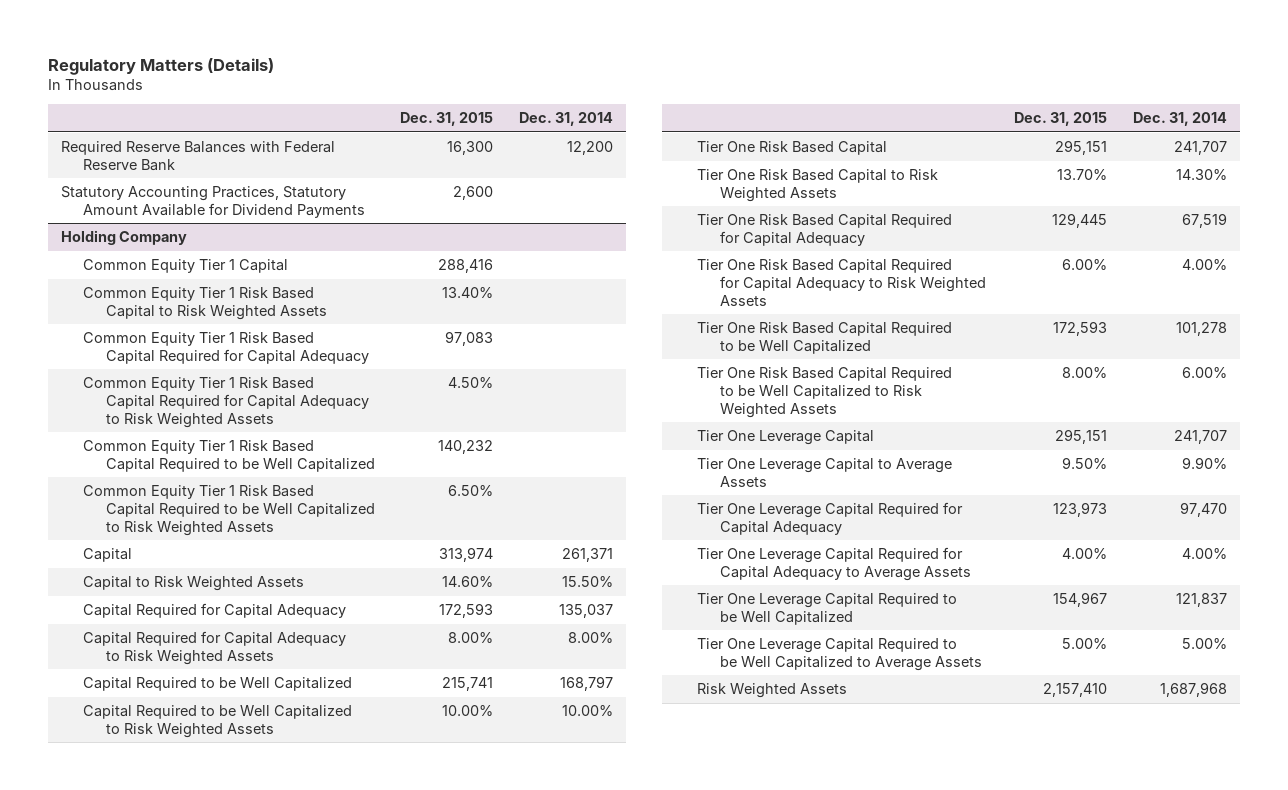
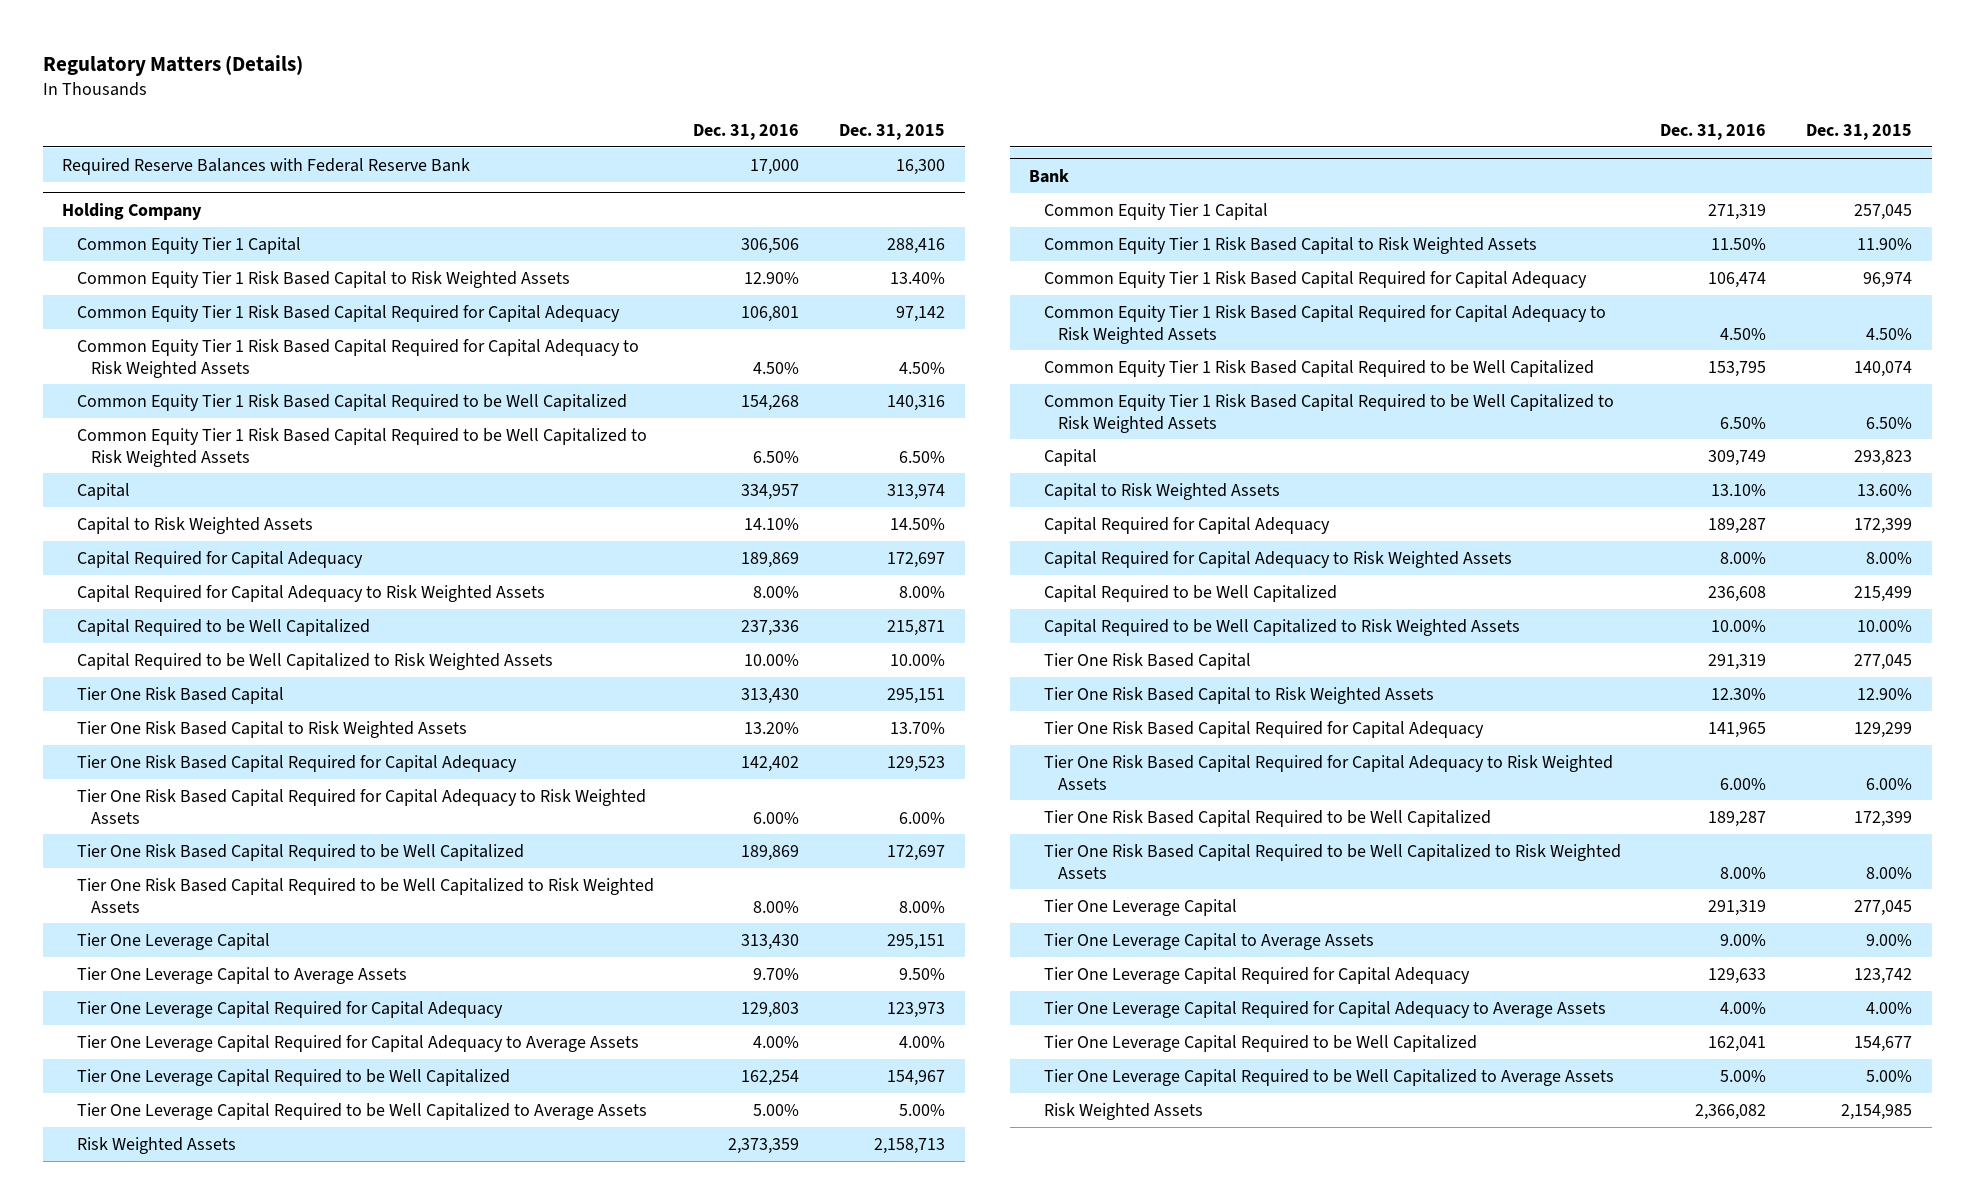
[519,112,614,127] Dec. 31, 2014 -> none
none -> [693,123,800,140] Dec. 31, 2016
[61,186,366,218] Statutory Accounting Practices, Statutory Amount Available for Dividend Payments -> none
[445,331,494,347] 97,083 -> [895,305,945,322] 97,142
[438,440,494,455] 140,232 -> [886,394,945,411] 140,316
[442,576,494,588] 14.60% -> [889,517,945,530] 14.50%
[439,603,494,619] 172,593 -> [886,551,945,568] 172,697
[442,677,494,692] 215,741 -> [886,619,945,636] 215,871
[1052,213,1108,229] 129,445 -> [886,755,945,772] 129,523
[1053,321,1108,337] 172,593 -> [886,844,945,861] 172,697
[1043,683,1108,698] 2,157,410 -> [873,1137,945,1154] 2,158,713
none -> [1029,168,1070,183] Bank
none -> [1043,202,1268,220] Common Equity Tier 1 Capital
none -> [1043,236,1537,254] Common Equity Tier 1 Risk Based Capital to Risk Weighted Assets
none -> [1043,270,1587,288] Common Equity Tier 1 Risk Based Capital Required for Capital Adequacy
none -> [1043,304,1606,344] Common Equity Tier 1 Risk Based Capital Required for Capital Adequacy to Risk Weighted Assets
none -> [1043,359,1594,377] Common Equity Tier 1 Risk Based Capital Required to be Well Capitalized
none -> [1043,393,1614,433] Common Equity Tier 1 Risk Based Capital Required to be Well Capitalized to Risk Weighted Assets
none -> [1043,448,1097,466] Capital
none -> [1043,482,1280,500] Capital to Risk Weighted Assets
none -> [1043,516,1330,534] Capital Required for Capital Adequacy
none -> [1043,550,1512,568] Capital Required for Capital Adequacy to Risk Weighted Assets
none -> [1043,584,1337,602] Capital Required to be Well Capitalized
none -> [1043,618,1520,636] Capital Required to be Well Capitalized to Risk Weighted Assets
none -> [1043,652,1251,670] Tier One Risk Based Capital
none -> [1043,686,1434,704] Tier One Risk Based Capital to Risk Weighted Assets
none -> [1043,720,1484,738] Tier One Risk Based Capital Required for Capital Adequacy
none -> [1043,754,1613,790] Tier One Risk Based Capital Required for Capital Adequacy to Risk Weighted Assets
none -> [1043,809,1491,827] Tier One Risk Based Capital Required to be Well Capitalized
none -> [1043,843,1621,879] Tier One Risk Based Capital Required to be Well Capitalized to Risk Weighted Assets
none -> [1043,898,1237,916] Tier One Leverage Capital
none -> [1043,932,1374,950] Tier One Leverage Capital to Average Assets
none -> [1043,966,1470,984] Tier One Leverage Capital Required for Capital Adequacy
none -> [1043,1000,1606,1018] Tier One Leverage Capital Required for Capital Adequacy to Average Assets
none -> [1043,1034,1477,1052] Tier One Leverage Capital Required to be Well Capitalized
none -> [1043,1068,1614,1086] Tier One Leverage Capital Required to be Well Capitalized to Average Assets
none -> [1043,1102,1203,1120] Risk Weighted Assets

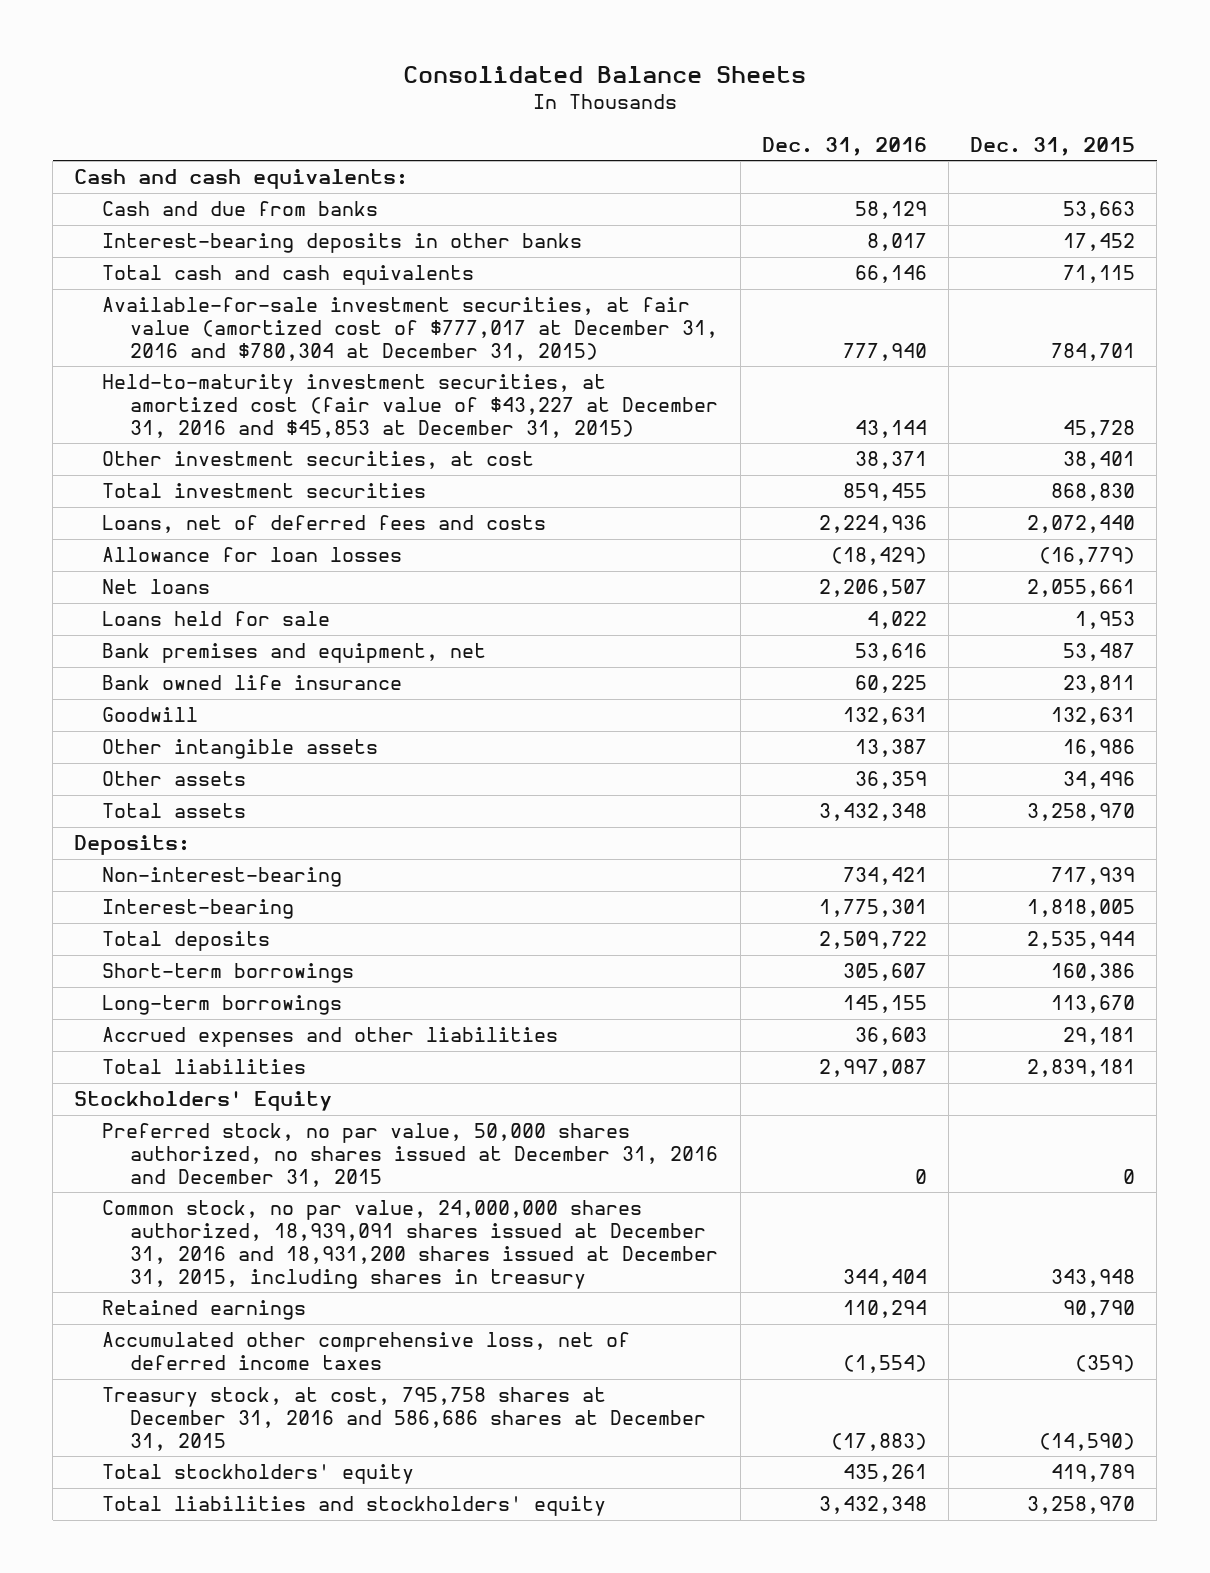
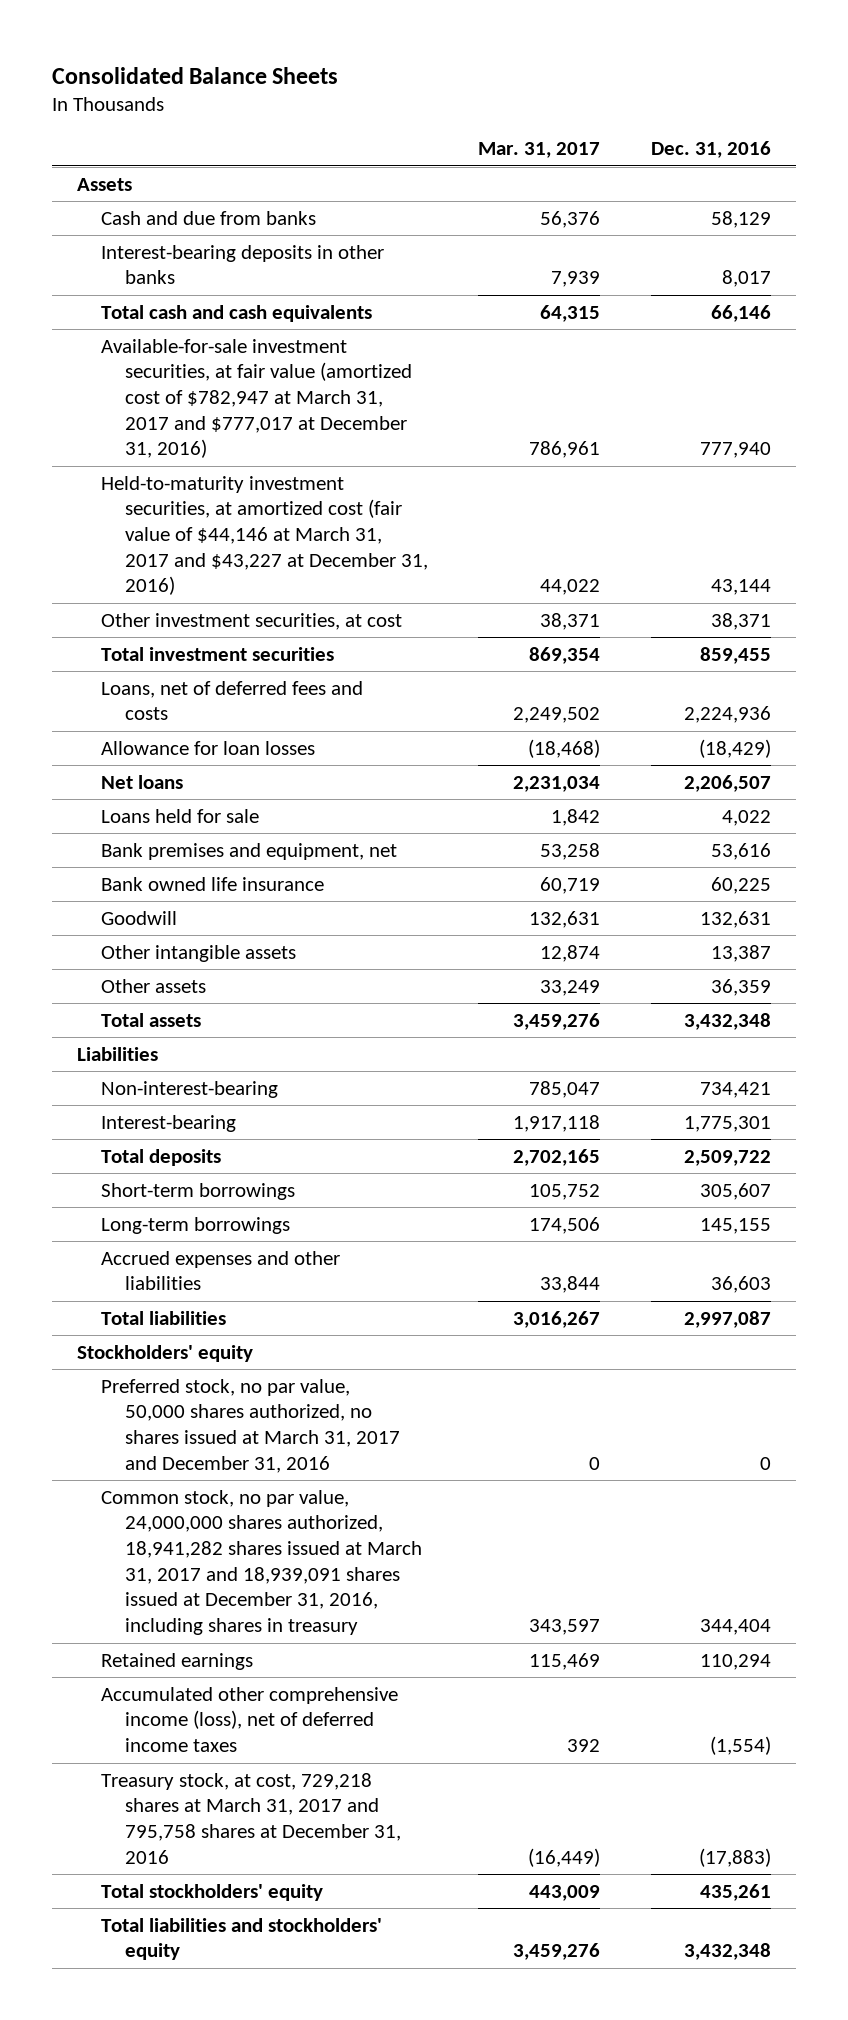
[970,136,1136,156] Dec. 31, 2015 -> none
none -> [478,142,601,159] Mar. 31, 2017
[74,169,409,190] Cash and cash equivalents: -> none
none -> [77,177,133,191] Assets
[102,297,719,361] Available-for-sale investment securities, at fair value (amortized cost of $777,017 at December 31, 2016 and $780,304 at December 31, 2015) -> [100,338,412,459] Available-for-sale investment securities, at fair value (amortized cost of $782,947 at March 31, 2017 and $777,017 at December 31, 2016)
[102,374,719,438] Held-to-maturity investment securities, at amortized cost (fair value of $43,227 at December 31, 2016 and $45,853 at December 31, 2015) -> [100,475,428,596] Held-to-maturity investment securities, at amortized cost (fair value of $44,146 at March 31, 2017 and $43,227 at December 31, 2016)
[74,835,191,856] Deposits: -> none
none -> [77,1046,159,1061] Liabilities
[74,1091,333,1112] Stockholders' Equity -> [77,1344,254,1362] Stockholders' equity
[102,1123,719,1187] Preferred stock, no par value, 50,000 shares authorized, no shares issued at December 31, 2016 and December 31, 2015 -> [100,1378,400,1473] Preferred stock, no par value, 50,000 shares authorized, no shares issued at March 31, 2017 and December 31, 2016
[102,1200,719,1289] Common stock, no par value, 24,000,000 shares authorized, 18,939,091 shares issued at December 31, 2016 and 18,931,200 shares issued at December 31, 2015, including shares in treasury -> [100,1489,422,1636] Common stock, no par value, 24,000,000 shares authorized, 18,941,282 shares issued at March 31, 2017 and 18,939,091 shares issued at December 31, 2016, including shares in treasury
[102,1332,631,1371] Accumulated other comprehensive loss, net of deferred income taxes -> [100,1686,398,1753] Accumulated other comprehensive income (loss), net of deferred income taxes
[102,1387,707,1451] Treasury stock, at cost, 795,758 shares at December 31, 2016 and 586,686 shares at December 31, 2015 -> [100,1772,401,1864] Treasury stock, at cost, 729,218 shares at March 31, 2017 and 795,758 shares at December 31, 2016

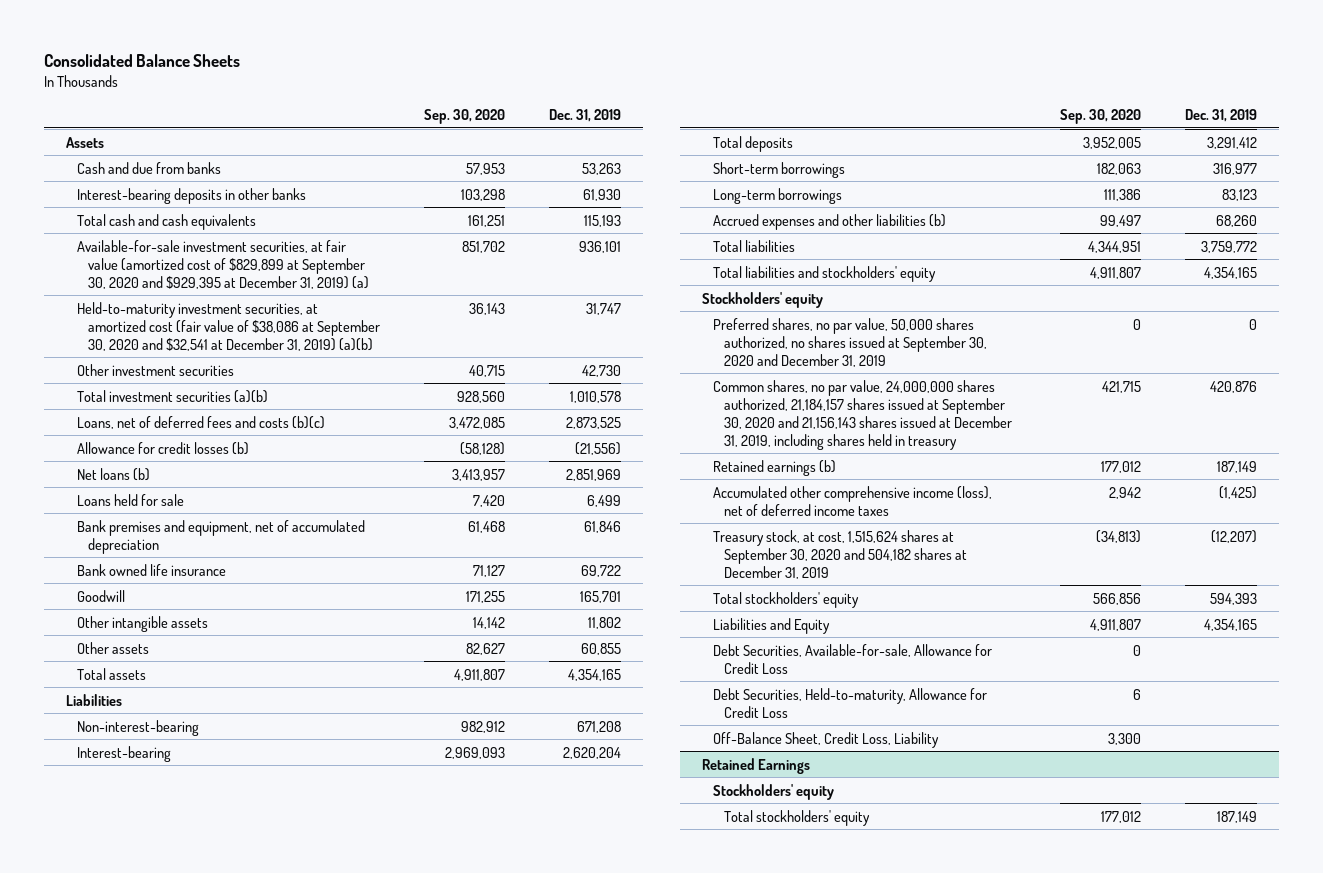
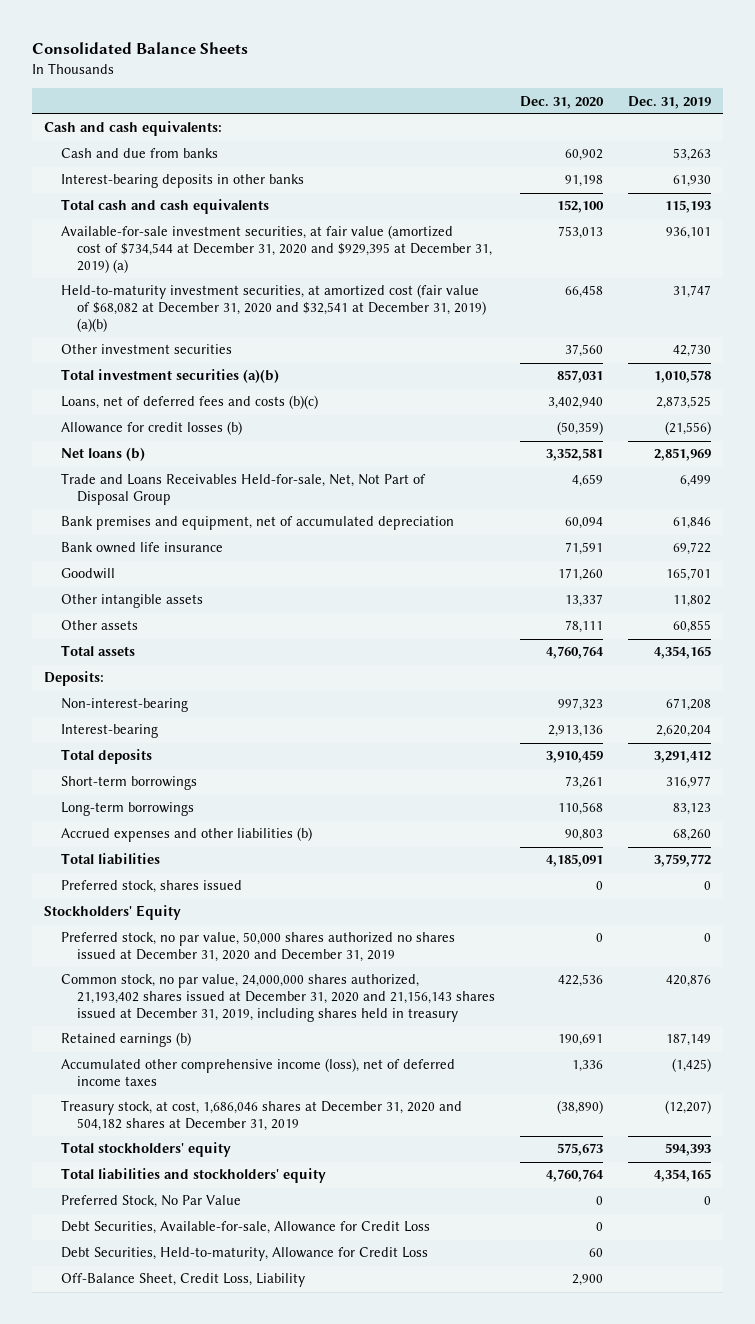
[424,108,506,124] Sep. 30, 2020 -> none
none -> [520,95,605,109] Dec. 31, 2020
[65,136,104,148] Assets -> none
none -> [44,121,223,137] Cash and cash equivalents:
[77,239,370,289] Available-for-sale investment securities, at fair value (amortized cost of $829,899 at September 30, 2020 and $929,395 at December 31, 2019) (a) -> [60,225,493,273] Available-for-sale investment securities, at fair value (amortized cost of $734,544 at December 31, 2020 and $929,395 at December 31, 2019) (a)
[77,301,381,351] Held-to-maturity investment securities, at amortized cost (fair value of $38,086 at September 30, 2020 and $32,541 at December 31, 2019) (a)(b) -> [60,284,487,332] Held-to-maturity investment securities, at amortized cost (fair value of $68,082 at December 31, 2020 and $32,541 at December 31, 2019) (a)(b)
[77,493,185,506] Loans held for sale -> [60,473,426,506] Trade and Loans Receivables Held-for-sale, Net, Not Part of Disposal Group
[65,693,122,706] Liabilities -> none
none -> [44,671,105,687] Deposits:
none -> [60,880,242,894] Preferred stock, shares issued
[701,291,823,308] Stockholders' equity -> [44,905,182,921] Stockholders' Equity
[713,317,988,367] Preferred shares, no par value, 50,000 shares authorized, no shares issued at September 30, 2020 and December 31, 2019 -> [60,932,455,963] Preferred stock, no par value, 50,000 shares authorized no shares issued at December 31, 2020 and December 31, 2019
[713,379,1013,450] Common shares, no par value, 24,000,000 shares authorized, 21,184,157 shares issued at September 30, 2020 and 21,156,143 shares issued at December 31, 2019, including shares held in treasury -> [60,974,496,1022] Common stock, no par value, 24,000,000 shares authorized, 21,193,402 shares issued at December 31, 2020 and 21,156,143 shares issued at December 31, 2019, including shares held in treasury
[713,529,968,579] Treasury stock, at cost, 1,515,624 shares at September 30, 2020 and 504,182 shares at December 31, 2019 -> [60,1100,462,1132] Treasury stock, at cost, 1,686,046 shares at December 31, 2020 and 504,182 shares at December 31, 2019
[713,617,831,634] Liabilities and Equity -> none
[713,265,937,282] Total liabilities and stockholders' equity -> [60,1168,326,1184] Total liabilities and stockholders' equity
none -> [60,1195,241,1209] Preferred Stock, No Par Value
[701,757,810,774] Retained Earnings -> none
[713,783,835,800] Stockholders' equity -> none
[724,809,871,826] Total stockholders' equity -> none

